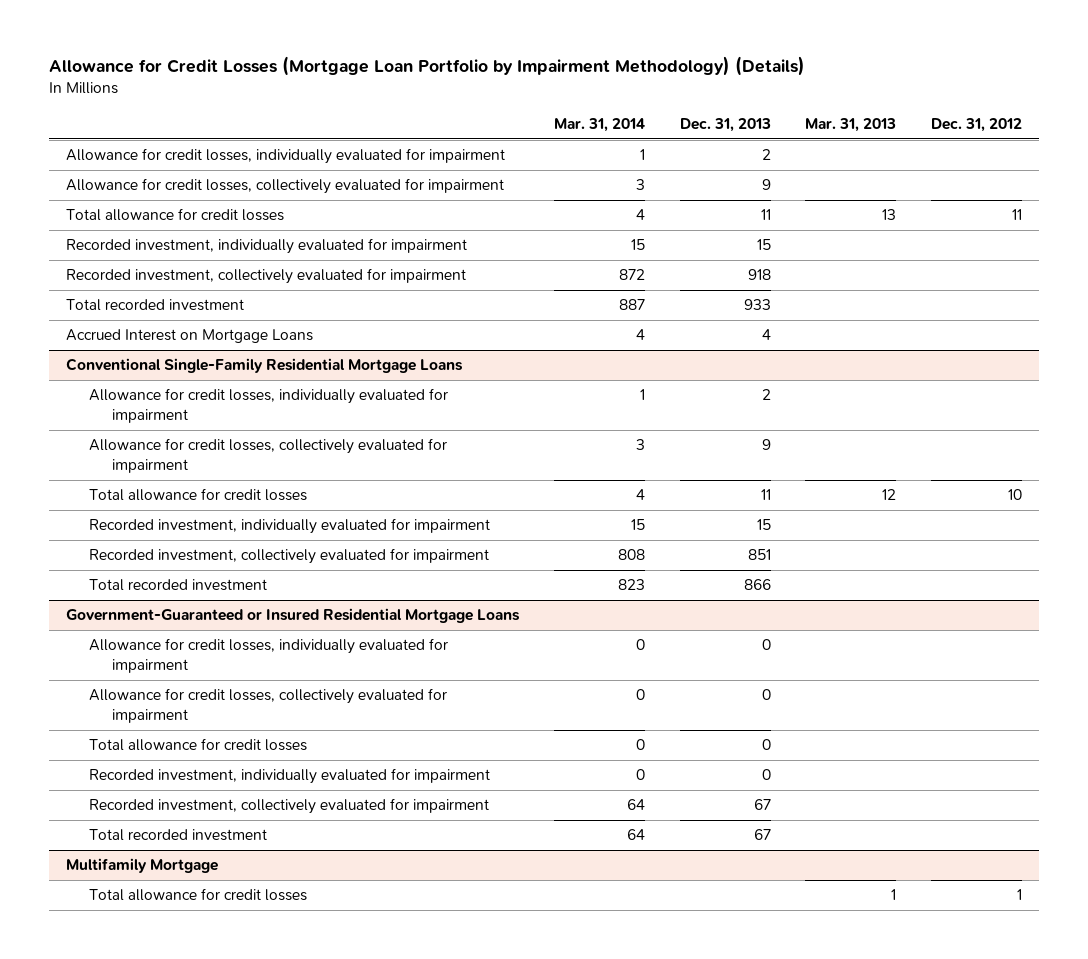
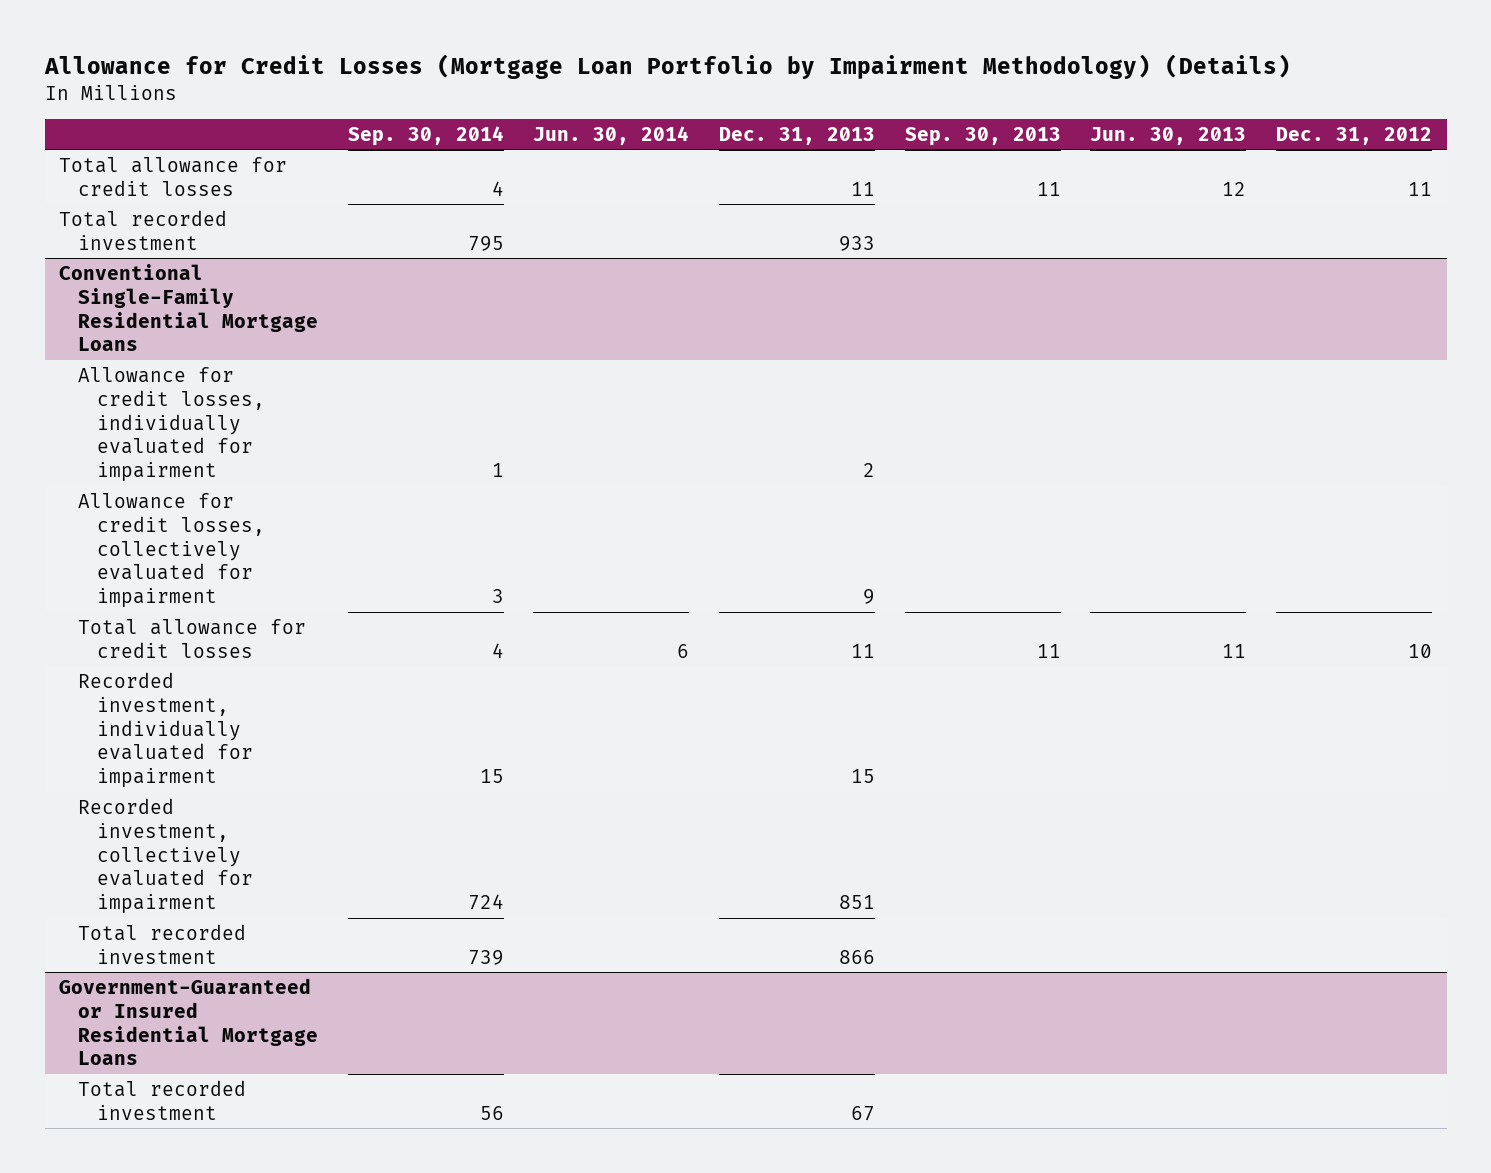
[553,117,645,132] Mar. 31, 2014 -> none
[805,117,897,132] Mar. 31, 2013 -> none
none -> [347,125,504,146] Sep. 30, 2014
none -> [533,125,690,145] Jun. 30, 2014
none -> [904,126,1061,146] Sep. 30, 2013
none -> [1090,126,1247,145] Jun. 30, 2013
[66,148,506,165] Allowance for credit losses, individually evaluated for impairment -> none
[66,178,505,195] Allowance for credit losses, collectively evaluated for impairment -> none
[66,238,468,255] Recorded investment, individually evaluated for impairment -> none
[66,268,467,285] Recorded investment, collectively evaluated for impairment -> none
[66,329,314,344] Accrued Interest on Mortgage Loans -> none
[88,638,448,674] Allowance for credit losses, individually evaluated for impairment -> none
[88,688,447,724] Allowance for credit losses, collectively evaluated for impairment -> none
[88,738,307,752] Total allowance for credit losses -> none
[88,768,490,785] Recorded investment, individually evaluated for impairment -> none
[88,798,489,815] Recorded investment, collectively evaluated for impairment -> none
[66,858,219,874] Multifamily Mortgage -> none
[88,888,307,902] Total allowance for credit losses -> none

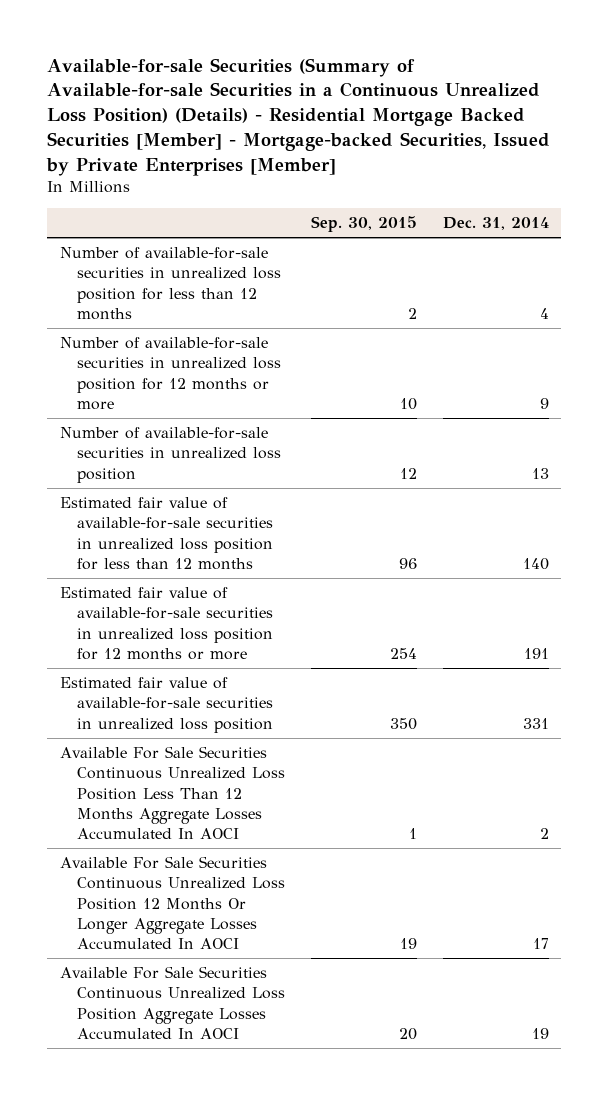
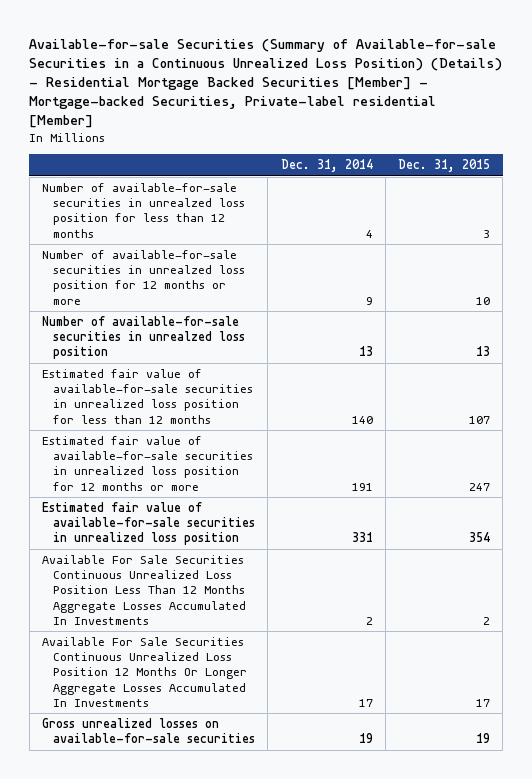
[45,57,550,176] Available-for-sale Securities (Summary of Available-for-sale Securities in a Continuous Unrealized Loss Position) (Details) - Residential Mortgage Backed Securities [Member] - Mortgage-backed Securities, Issued by Private Enterprises [Member] -> [29,38,503,129] Available-for-sale Securities (Summary of Available-for-sale Securities in a Continuous Unrealized Loss Position) (Details) - Residential Mortgage Backed Securities [Member] - Mortgage-backed Securities, Private-label residential [Member]
[310,216,417,233] Sep. 30, 2015 -> none
none -> [398,159,491,173] Dec. 31, 2015
[59,247,281,321] Number of available-for-sale securities in unrealized loss position for less than 12 months -> [42,183,246,238] Number of available-for-sale securities in unrealzed loss position for less than 12 months
[59,337,281,411] Number of available-for-sale securities in unrealized loss position for 12 months or more -> [42,250,246,305] Number of available-for-sale securities in unrealzed loss position for 12 months or more
[59,427,281,483] Number of available-for-sale securities in unrealized loss position -> [42,316,246,360] Number of available-for-sale securities in unrealzed loss position
[59,746,285,840] Available For Sale Securities Continuous Unrealized Loss Position Less Than 12 Months Aggregate Losses Accumulated In AOCI -> [42,555,247,625] Available For Sale Securities Continuous Unrealized Loss Position Less Than 12 Months Aggregate Losses Accumulated In Investments
[59,856,285,950] Available For Sale Securities Continuous Unrealized Loss Position 12 Months Or Longer Aggregate Losses Accumulated In AOCI -> [42,637,248,707] Available For Sale Securities Continuous Unrealized Loss Position 12 Months Or Longer Aggregate Losses Accumulated In Investments
[59,966,285,1040] Available For Sale Securities Continuous Unrealized Loss Position Aggregate Losses Accumulated In AOCI -> [42,718,256,744] Gross unrealized losses on available-for-sale securities

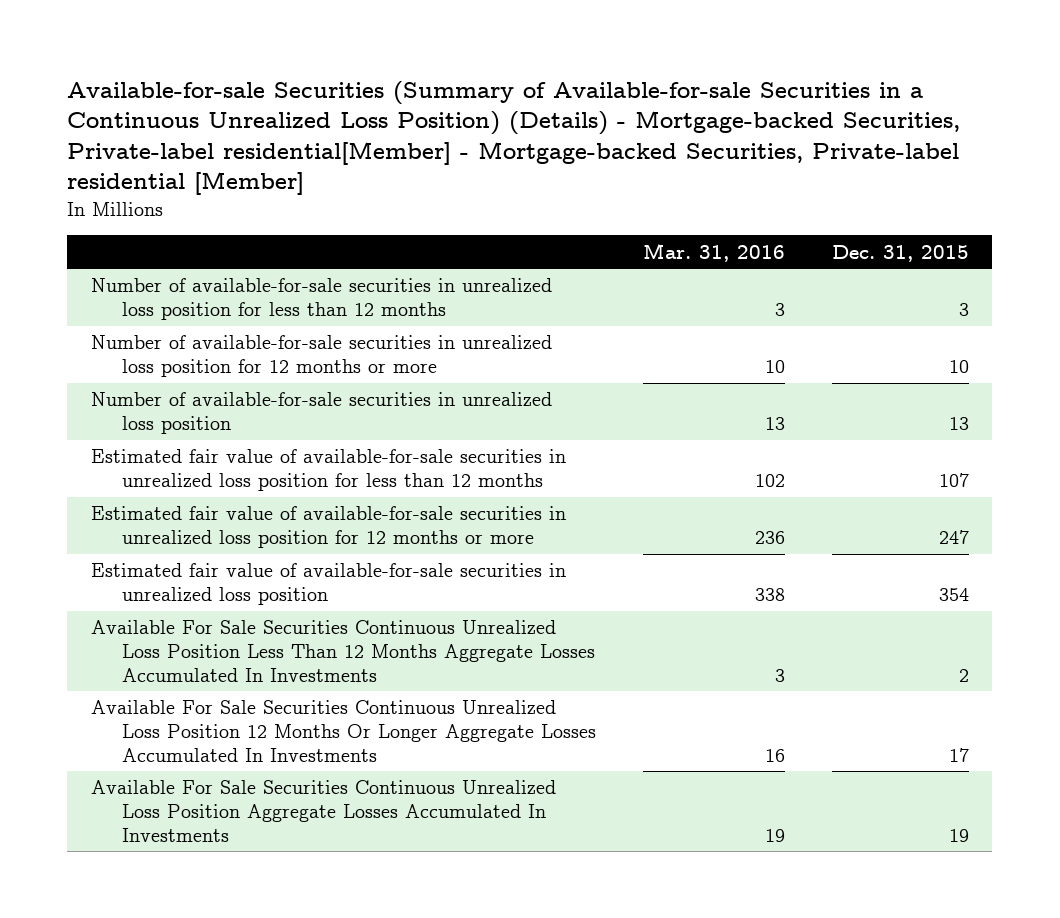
[29,38,503,129] Available-for-sale Securities (Summary of Available-for-sale Securities in a Continuous Unrealized Loss Position) (Details) - Residential Mortgage Backed Securities [Member] - Mortgage-backed Securities, Private-label residential [Member] -> [67,80,961,196] Available-for-sale Securities (Summary of Available-for-sale Securities in a Continuous Unrealized Loss Position) (Details) - Mortgage-backed Securities, Private-label residential[Member] - Mortgage-backed Securities, Private-label residential [Member]
[280,159,373,173] Dec. 31, 2014 -> none
none -> [642,242,785,262] Mar. 31, 2016
[42,183,246,238] Number of available-for-sale securities in unrealzed loss position for less than 12 months -> [91,278,553,320] Number of available-for-sale securities in unrealized loss position for less than 12 months
[42,250,246,305] Number of available-for-sale securities in unrealzed loss position for 12 months or more -> [91,335,553,377] Number of available-for-sale securities in unrealized loss position for 12 months or more
[42,316,246,360] Number of available-for-sale securities in unrealzed loss position -> [91,392,553,434] Number of available-for-sale securities in unrealized loss position
[42,718,256,744] Gross unrealized losses on available-for-sale securities -> [91,780,557,842] Available For Sale Securities Continuous Unrealized Loss Position Aggregate Losses Accumulated In Investments

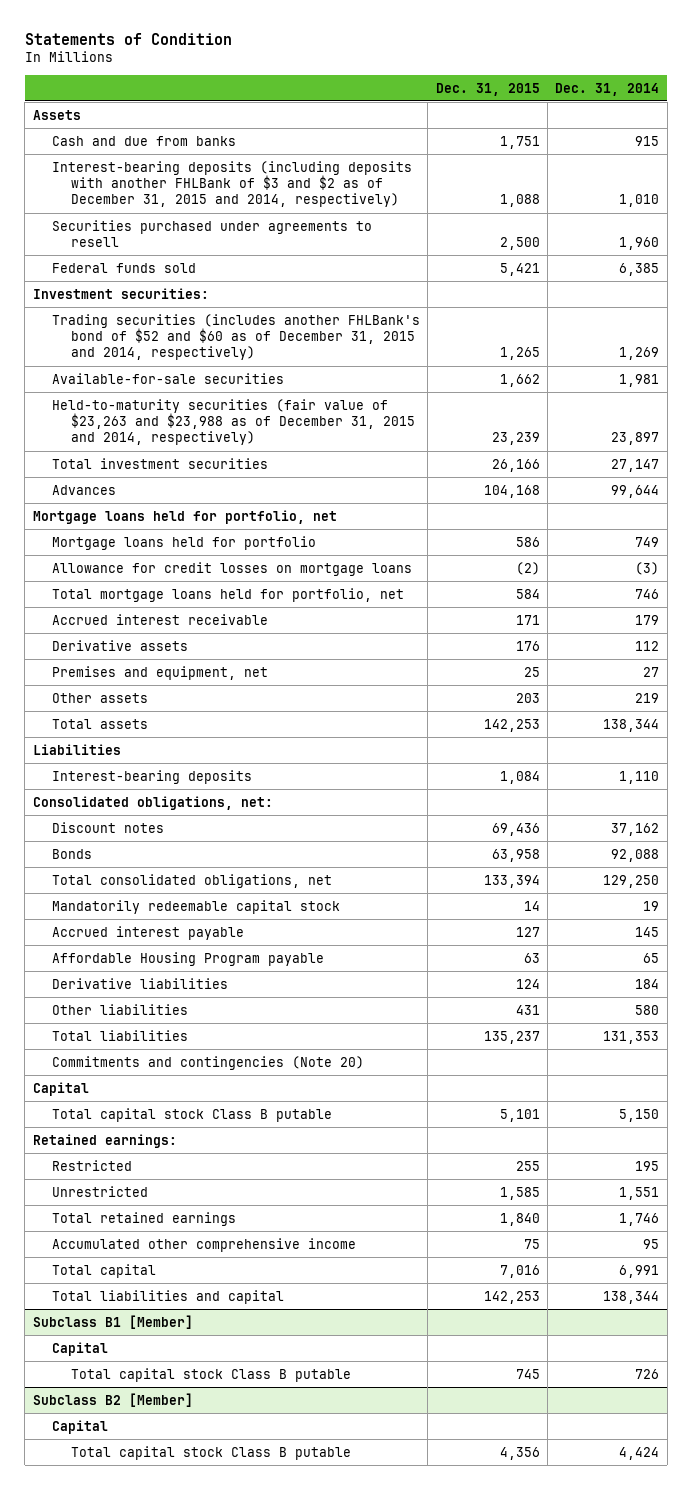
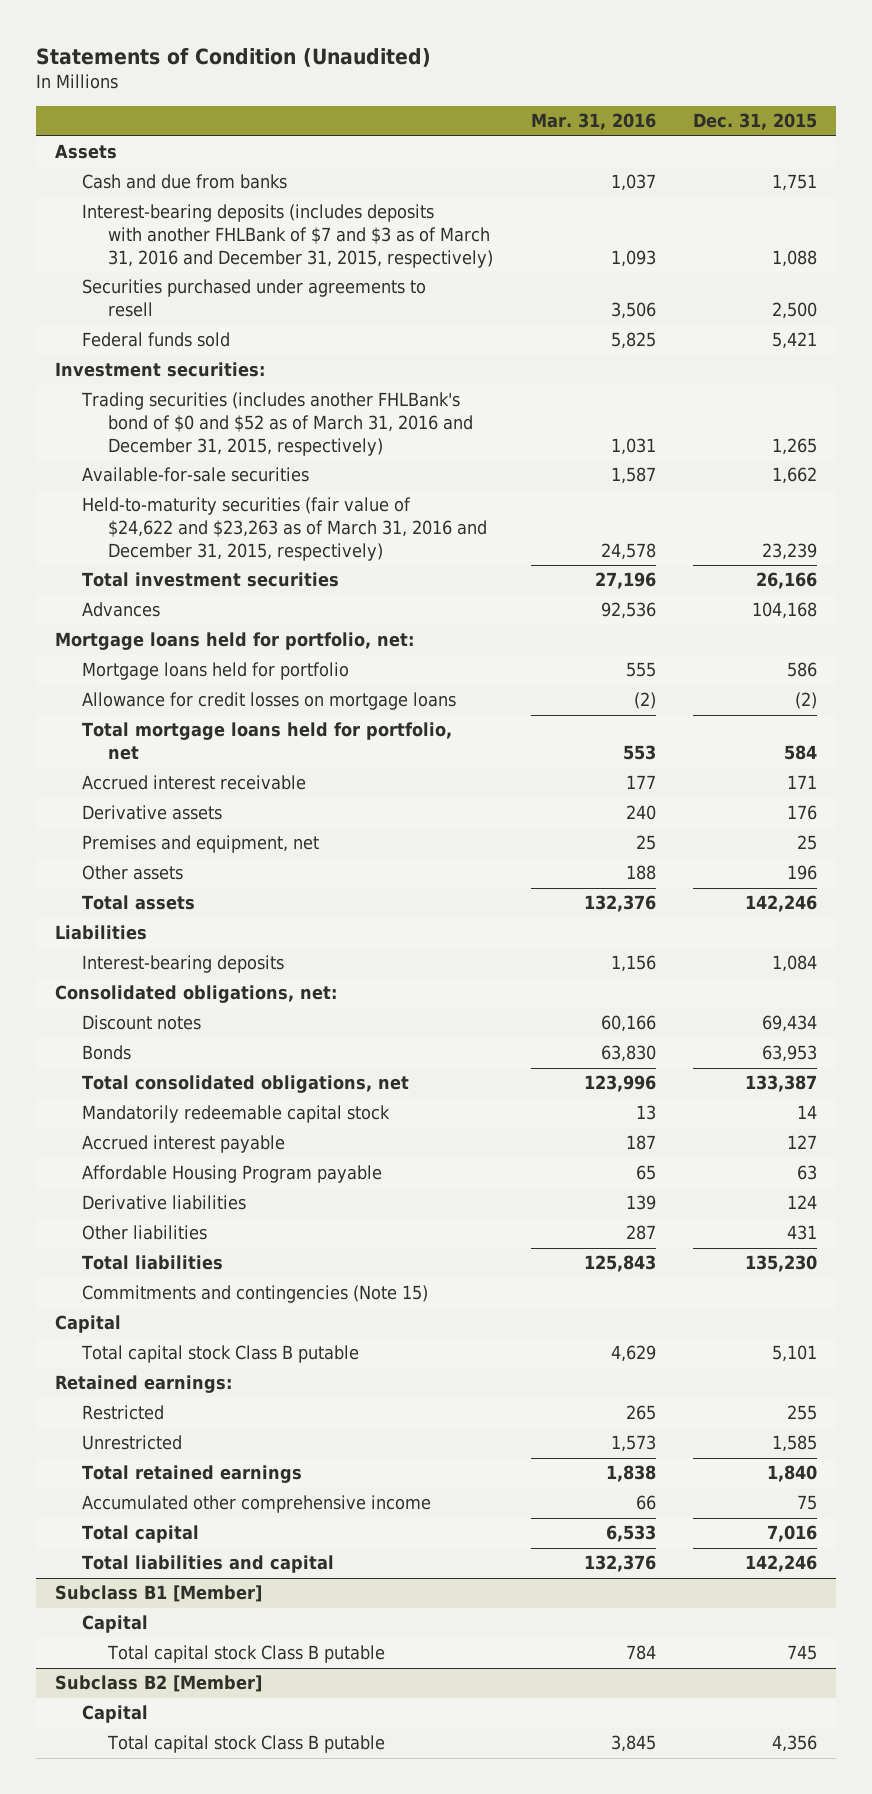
[24,32,232,45] Statements of Condition -> [36,47,432,67] Statements of Condition (Unaudited)
[555,82,660,96] Dec. 31, 2014 -> none
none -> [530,113,656,131] Mar. 31, 2016
[51,160,412,208] Interest-bearing deposits (including deposits with another FHLBank of $3 and $2 as of December 31, 2015 and 2014, respectively) -> [81,204,494,269] Interest-bearing deposits (includes deposits with another FHLBank of $7 and $3 as of March 31, 2016 and December 31, 2015, respectively)
[51,313,420,361] Trading securities (includes another FHLBank's bond of $52 and $60 as of December 31, 2015 and 2014, respectively) -> [80,392,474,457] Trading securities (includes another FHLBank's bond of $0 and $52 as of March 31, 2016 and December 31, 2015, respectively)
[51,398,415,446] Held-to-maturity securities (fair value of $23,263 and $23,988 as of December 31, 2015 and 2014, respectively) -> [81,497,488,562] Held-to-maturity securities (fair value of $24,622 and $23,263 as of March 31, 2016 and December 31, 2015, respectively)
[32,509,337,524] Mortgage loans held for portfolio, net -> [54,632,414,651] Mortgage loans held for portfolio, net:
[515,692,540,703] 203 -> [787,865,818,881] 196
[483,718,540,732] 142,253 -> [745,895,818,913] 142,246
[491,822,540,836] 69,436 -> [762,1015,818,1033] 69,434
[491,848,540,862] 63,958 -> [762,1045,818,1063] 63,953
[483,874,540,888] 133,394 -> [745,1075,818,1093] 133,387
[483,1030,540,1044] 135,237 -> [745,1255,818,1273] 135,230
[51,1055,364,1070] Commitments and contingencies (Note 20) -> [81,1285,428,1304] Commitments and contingencies (Note 15)
[483,1290,540,1304] 142,253 -> [745,1555,818,1573] 142,246

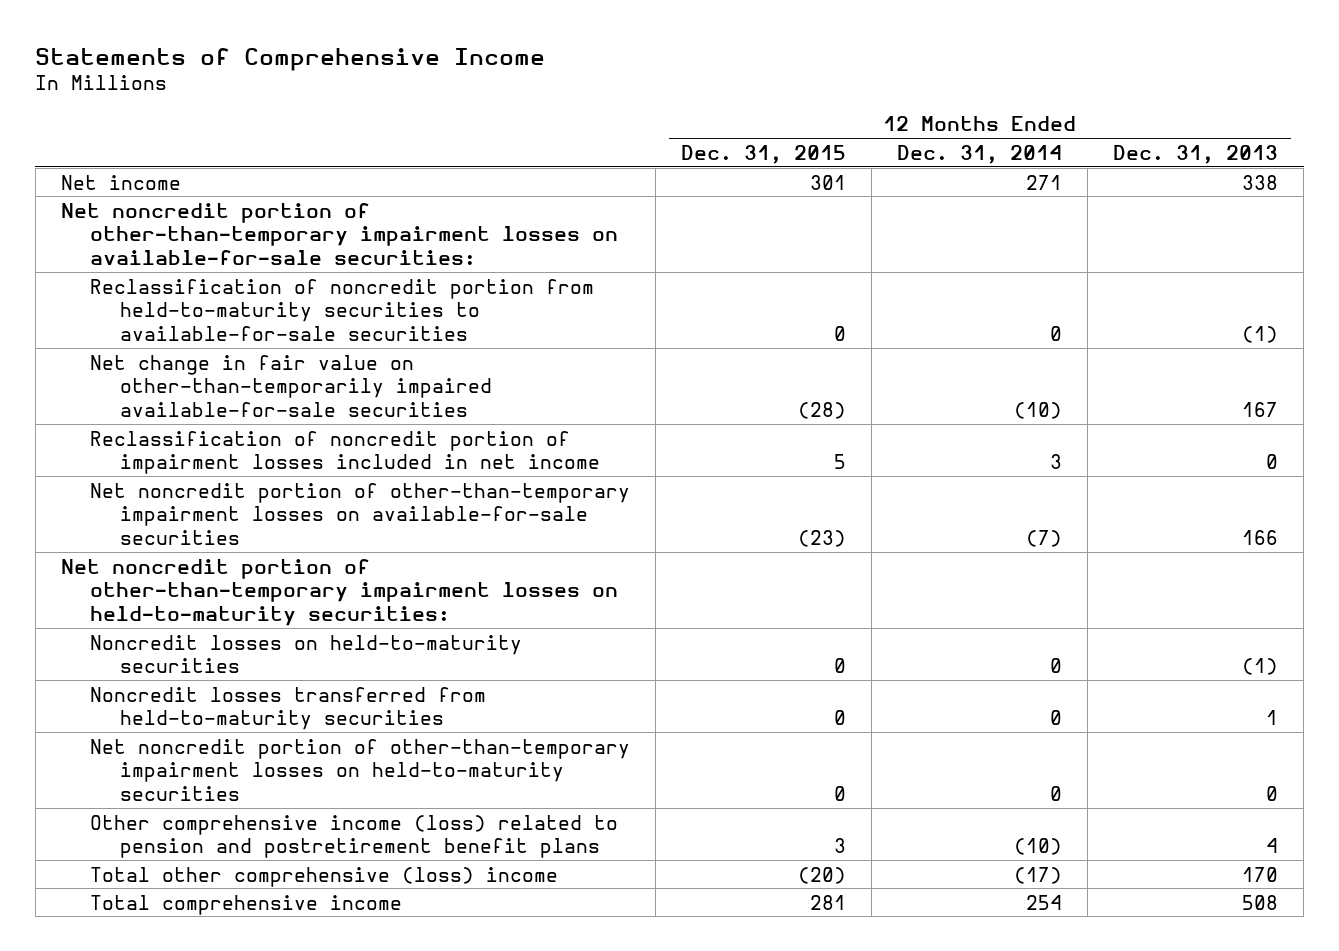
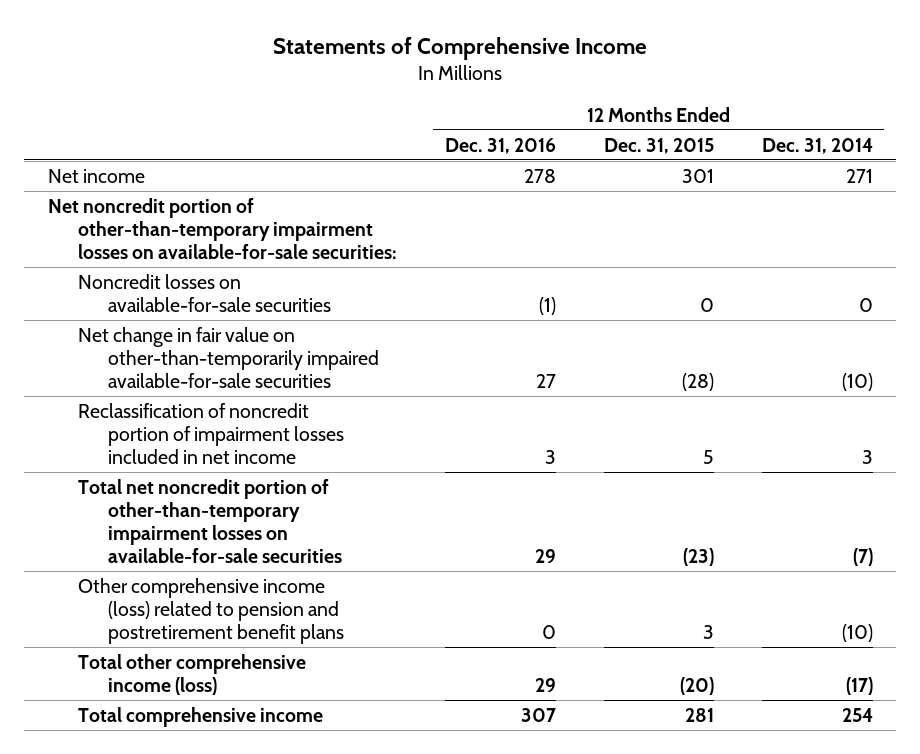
[1113,144,1279,164] Dec. 31, 2013 -> none
none -> [444,137,556,154] Dec. 31, 2016
[90,278,595,341] Reclassification of noncredit portion from held-to-maturity securities to available-for-sale securities -> none
none -> [78,273,332,312] Noncredit losses on available-for-sale securities
[60,558,619,626] Net noncredit portion of other-than-temporary impairment losses on held-to-maturity securities: -> none
[90,634,523,674] Noncredit losses on held-to-maturity securities -> none
[90,686,487,731] Noncredit losses transferred from held-to-maturity securities -> none
[90,738,631,801] Net noncredit portion of other-than-temporary impairment losses on held-to-maturity securities -> none
[90,482,631,545] Net noncredit portion of other-than-temporary impairment losses on available-for-sale securities -> [78,478,343,564] Total net noncredit portion of other-than-temporary impairment losses on available-for-sale securities
[90,866,559,887] Total other comprehensive (loss) income -> [78,653,307,695] Total other comprehensive income (loss)

